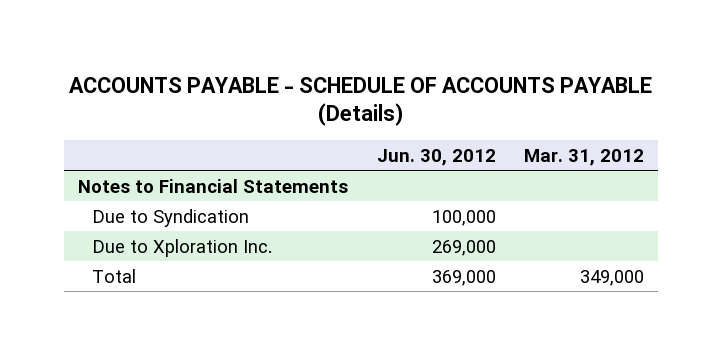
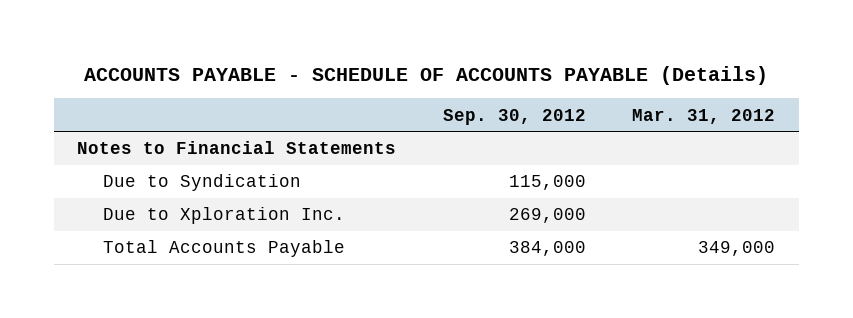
[376,148,496,166] Jun. 30, 2012 -> none
none -> [442,108,586,125] Sep. 30, 2012
[92,268,137,283] Total -> [102,240,345,258] Total Accounts Payable

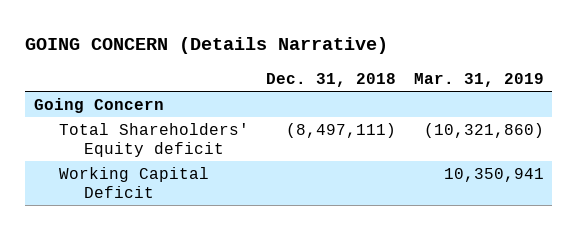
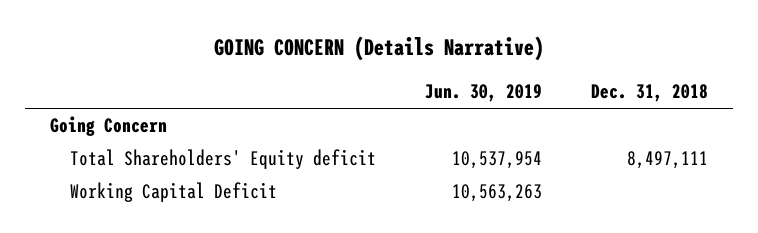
[413,73,544,88] Mar. 31, 2019 -> none
none -> [425,84,543,103] Jun. 30, 2019
[286,122,397,138] (8,497,111) -> [627,151,709,170] 8,497,111

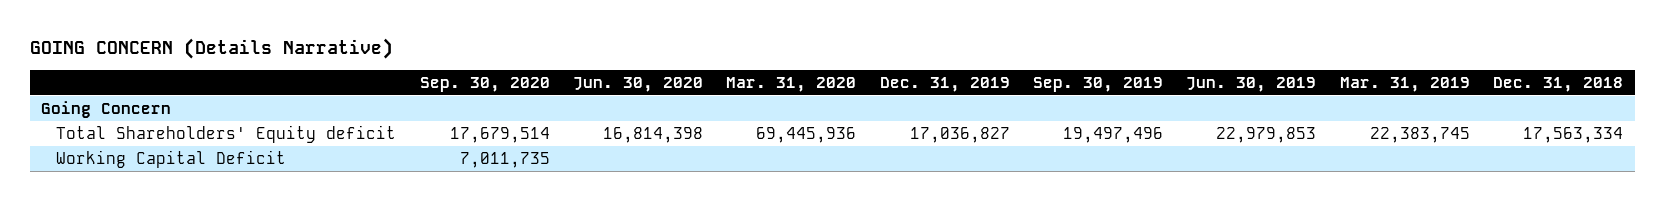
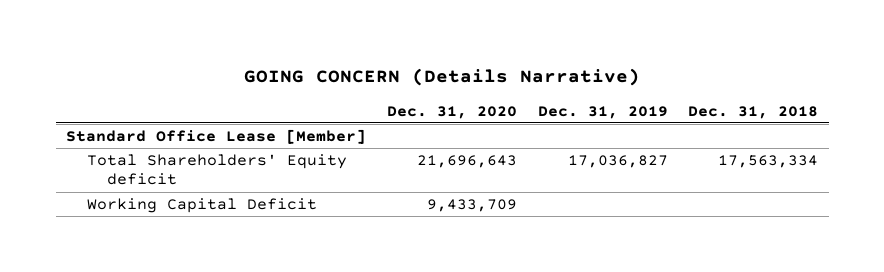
[419,76,550,92] Sep. 30, 2020 -> none
[572,76,703,92] Jun. 30, 2020 -> none
[726,76,857,92] Mar. 31, 2020 -> none
[1032,76,1163,92] Sep. 30, 2019 -> none
[1186,76,1317,92] Jun. 30, 2019 -> none
[1339,76,1470,92] Mar. 31, 2019 -> none
none -> [386,105,517,119] Dec. 31, 2020
[41,101,172,119] Going Concern -> [66,129,367,145] Standard Office Lease [Member]

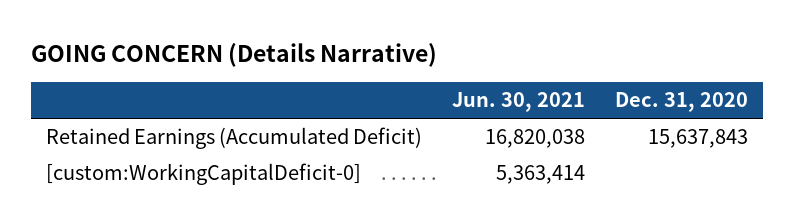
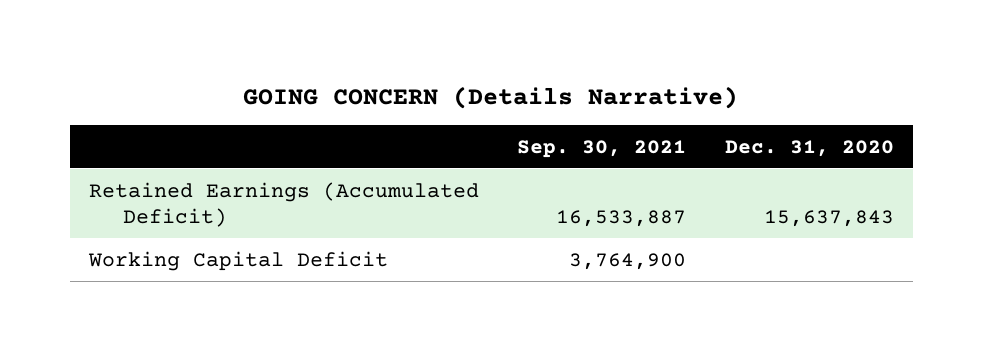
[452,92,586,113] Jun. 30, 2021 -> none
none -> [517,139,687,158] Sep. 30, 2021
[46,163,362,186] [custom:WorkingCapitalDeficit-0] -> [88,250,389,271] Working Capital Deficit

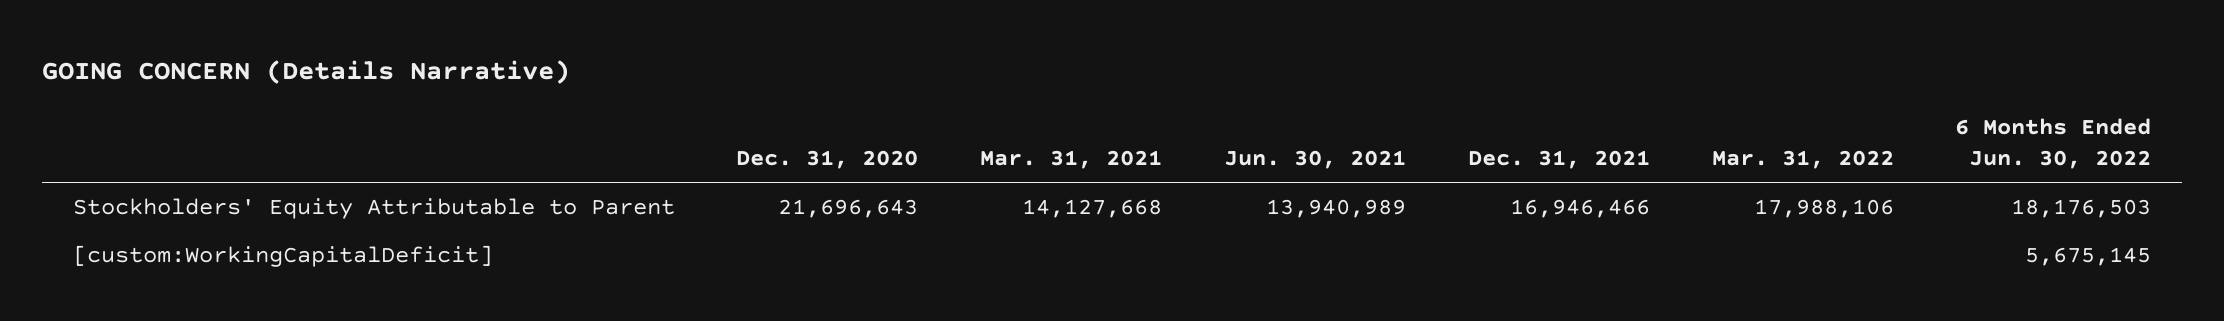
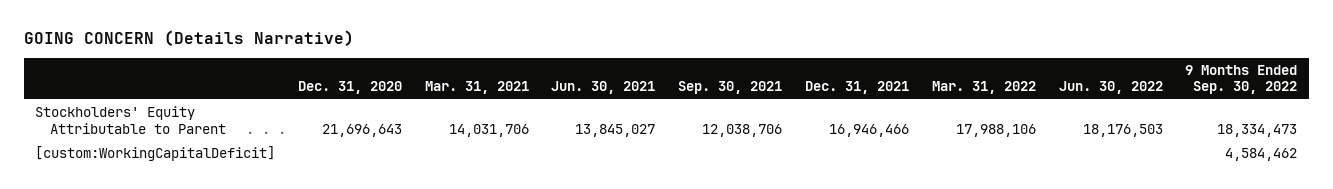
[1955,117,2152,170] 6 Months Ended Jun. 30, 2022 -> none
none -> [678,81,783,95] Sep. 30, 2021
none -> [1058,81,1163,95] Jun. 30, 2022
none -> [1185,64,1298,95] 9 Months Ended Sep. 30, 2022
[1022,199,1163,219] 14,127,668 -> [448,123,529,137] 14,031,706
[1265,199,1406,219] 13,940,989 -> [575,123,656,137] 13,845,027

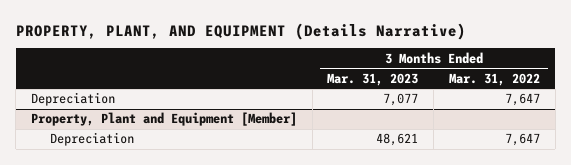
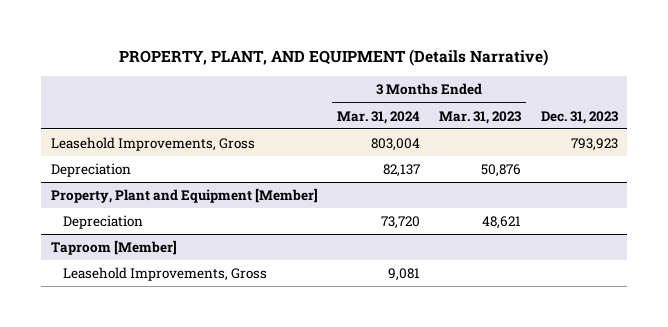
[448,72,540,86] Mar. 31, 2022 -> none
none -> [337,110,421,124] Mar. 31, 2024
none -> [540,110,618,124] Dec. 31, 2023
none -> [50,137,255,152] Leasehold Improvements, Gross
[383,93,419,107] 7,077 -> [481,164,522,178] 50,876
none -> [50,240,177,256] Taproom [Member]
none -> [63,267,268,282] Leasehold Improvements, Gross

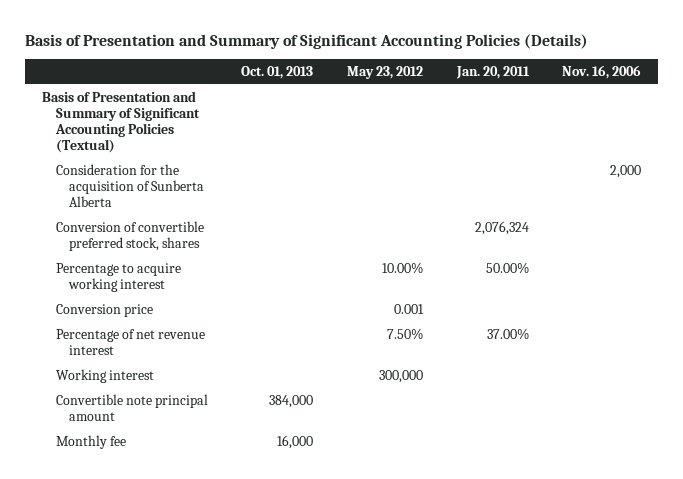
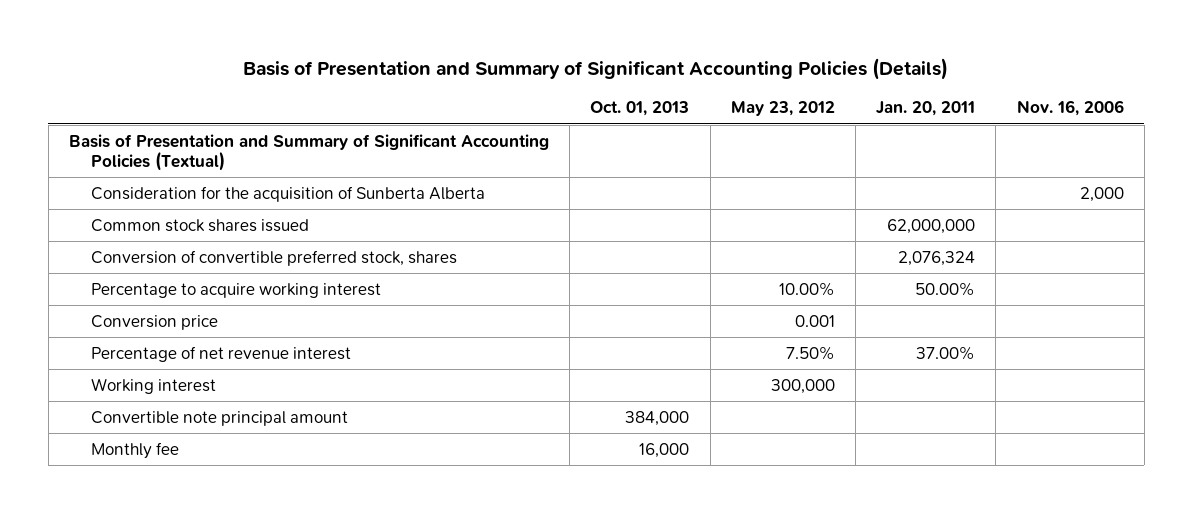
none -> [91,218,310,232] Common stock shares issued

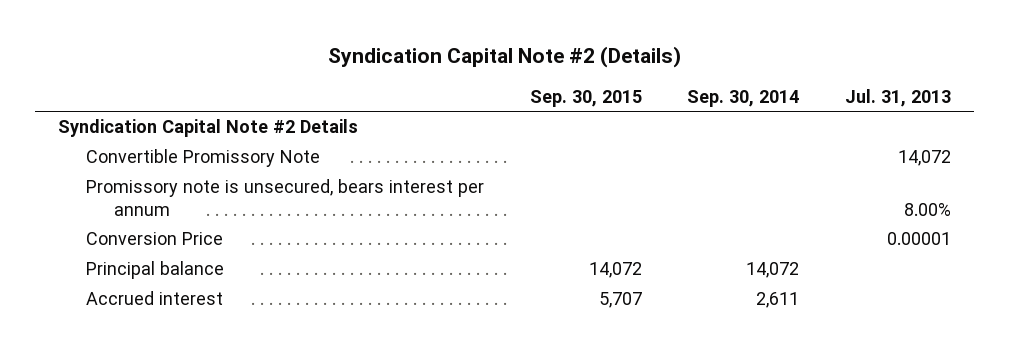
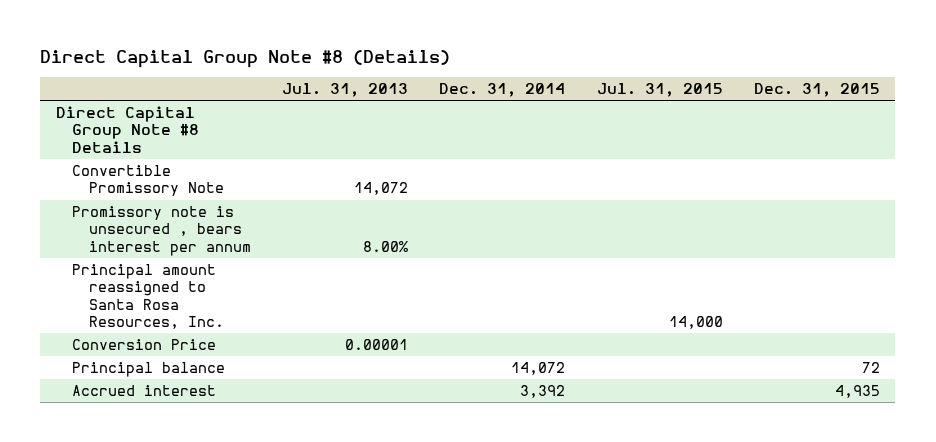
[327,46,681,69] Syndication Capital Note #2 (Details) -> [40,49,451,68] Direct Capital Group Note #8 (Details)
[529,89,642,107] Sep. 30, 2015 -> none
[687,89,800,107] Sep. 30, 2014 -> none
none -> [439,83,566,98] Dec. 31, 2014
none -> [596,83,723,98] Jul. 31, 2015
none -> [753,83,880,98] Dec. 31, 2015
[58,119,359,138] Syndication Capital Note #2 Details -> none
none -> [56,106,200,153] Direct Capital Group Note #8 Details
[85,179,484,216] Promissory note is unsecured, bears interest per annum -> [72,206,251,256] Promissory note is unsecured , bears interest per annum
none -> [72,264,224,329] Principal amount reassigned to Santa Rosa Resources, Inc.

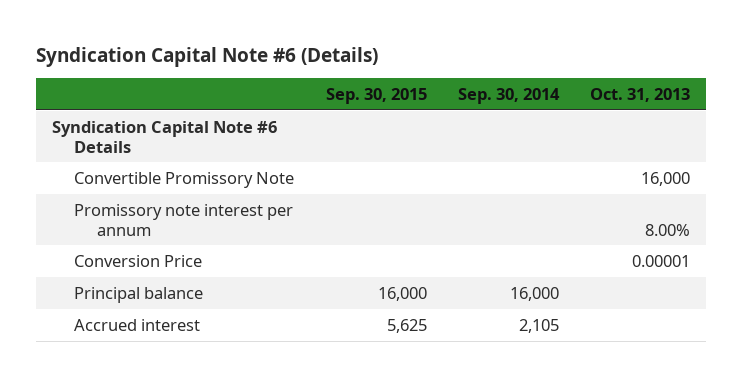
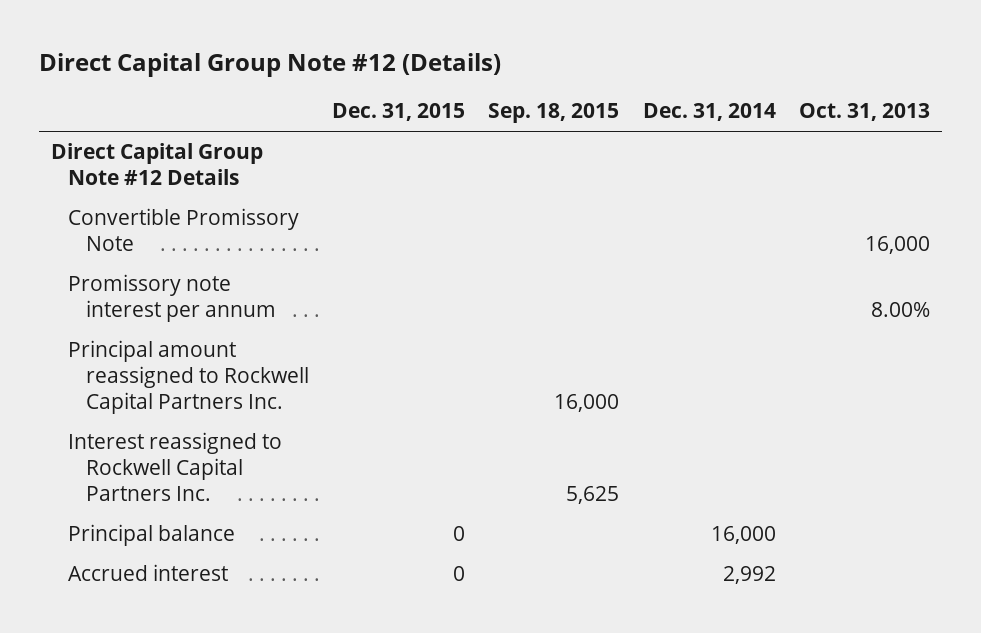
[35,46,378,67] Syndication Capital Note #6 (Details) -> [39,52,502,77] Direct Capital Group Note #12 (Details)
[325,87,427,104] Sep. 30, 2015 -> none
[458,87,561,104] Sep. 30, 2014 -> none
none -> [332,103,466,122] Dec. 31, 2015
none -> [488,103,620,124] Sep. 18, 2015
none -> [642,103,776,122] Dec. 31, 2014
[51,120,277,153] Syndication Capital Note #6 Details -> none
none -> [50,143,263,186] Direct Capital Group Note #12 Details
[74,254,203,267] Conversion Price -> none
none -> [68,340,309,414] Principal amount reassigned to Rockwell Capital Partners Inc.
none -> [68,432,283,501] Interest reassigned to Rockwell Capital Partners Inc.

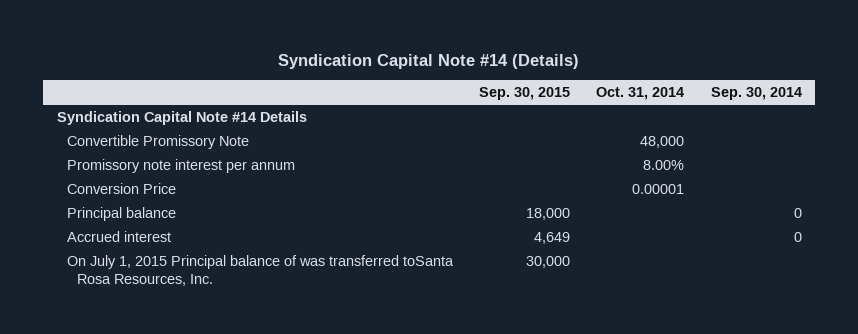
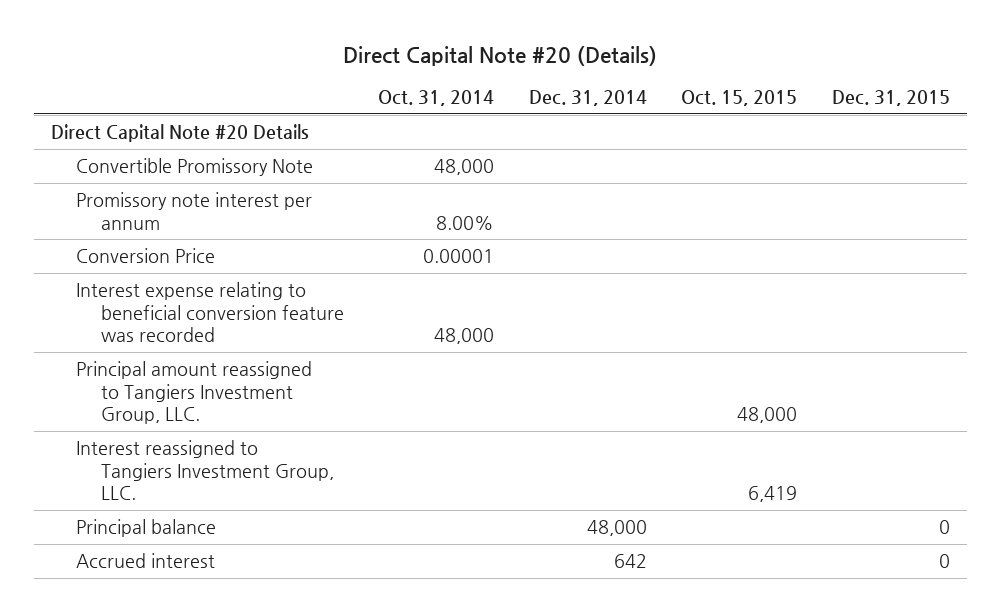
[278,53,580,69] Syndication Capital Note #14 (Details) -> [343,45,658,66] Direct Capital Note #20 (Details)
[479,87,571,101] Sep. 30, 2015 -> none
[710,87,802,101] Sep. 30, 2014 -> none
none -> [528,89,647,106] Dec. 31, 2014
none -> [681,89,798,106] Oct. 15, 2015
none -> [831,89,950,106] Dec. 31, 2015
[56,110,307,125] Syndication Capital Note #14 Details -> none
none -> [50,124,309,143] Direct Capital Note #20 Details
none -> [75,282,344,343] Interest expense relating to beneficial conversion feature was recorded
none -> [75,361,312,425] Principal amount reassigned to Tangiers Investment Group, LLC.
none -> [75,440,334,501] Interest reassigned to Tangiers Investment Group, LLC.
[66,254,454,286] On July 1, 2015 Principal balance of was transferred toSanta Rosa Resources, Inc. -> none

